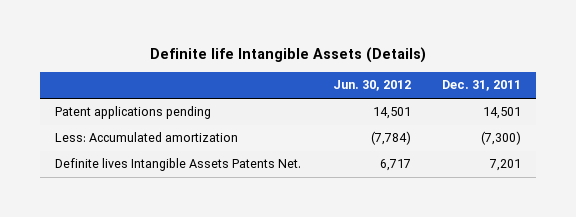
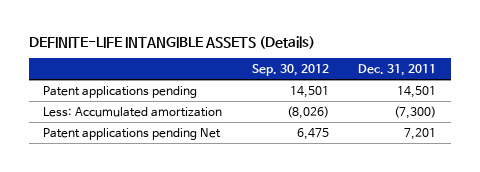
[150,47,427,64] Definite life Intangible Assets (Details) -> [28,35,315,49] DEFINITE-LIFE INTANGIBLE ASSETS (Details)
[332,80,411,92] Jun. 30, 2012 -> none
none -> [251,63,329,76] Sep. 30, 2012
[55,158,302,172] Definite lives Intangible Assets Patents Net. -> [43,127,222,140] Patent applications pending Net

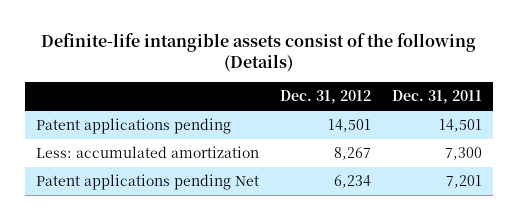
[28,35,315,49] DEFINITE-LIFE INTANGIBLE ASSETS (Details) -> [40,32,476,73] Definite-life intangible assets consist of the following (Details)
[251,63,329,76] Sep. 30, 2012 -> none
none -> [279,90,371,105] Dec. 31, 2012
[43,106,223,117] Less: Accumulated amortization -> [35,146,259,159] Less: accumulated amortization
[394,105,437,119] (7,300) -> [445,147,483,161] 7,300

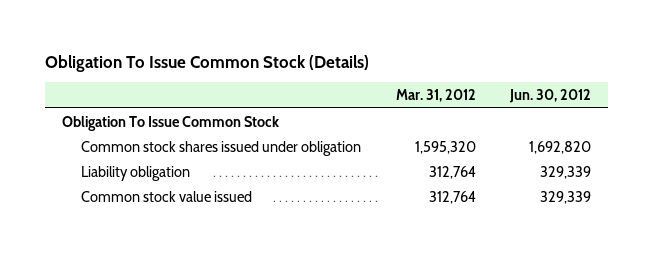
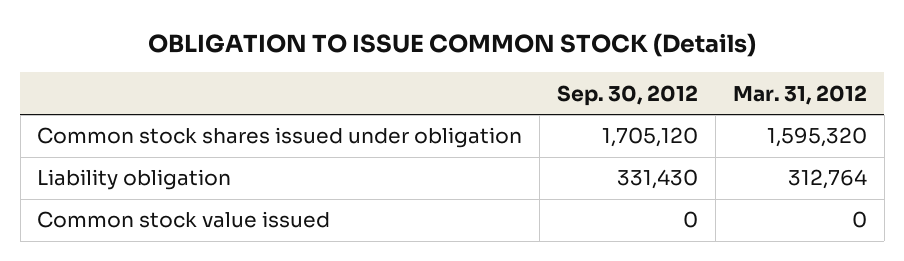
[45,54,370,72] Obligation To Issue Common Stock (Details) -> [148,32,757,57] OBLIGATION TO ISSUE COMMON STOCK (Details)
[508,89,591,104] Jun. 30, 2012 -> none
none -> [557,84,699,106] Sep. 30, 2012
[62,115,280,131] Obligation To Issue Common Stock -> none
[428,190,476,204] 312,764 -> [851,211,867,229] 0

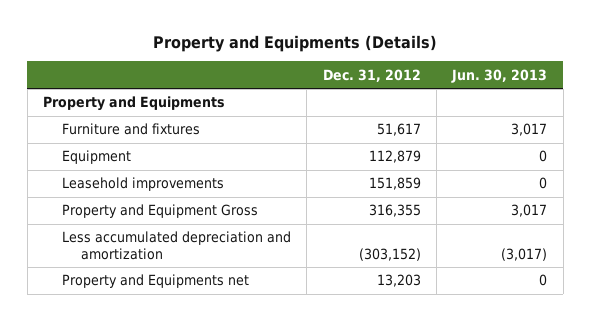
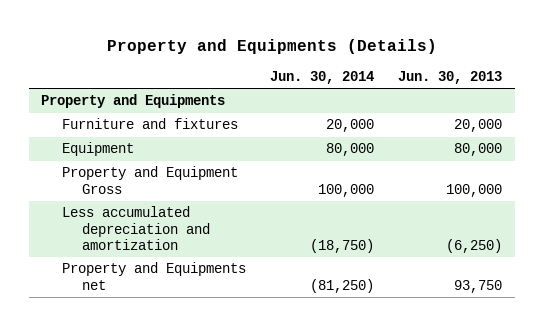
[322,68,421,82] Dec. 31, 2012 -> none
none -> [269,71,374,85] Jun. 30, 2014
[62,177,225,192] Leasehold improvements -> none
[511,123,548,137] 3,017 -> [454,119,503,133] 20,000
[539,150,548,163] 0 -> [454,143,503,157] 80,000
[511,204,548,218] 3,017 -> [446,183,503,197] 100,000
[501,247,548,261] (3,017) -> [446,239,503,254] (6,250)
[539,274,548,287] 0 -> [454,279,503,293] 93,750

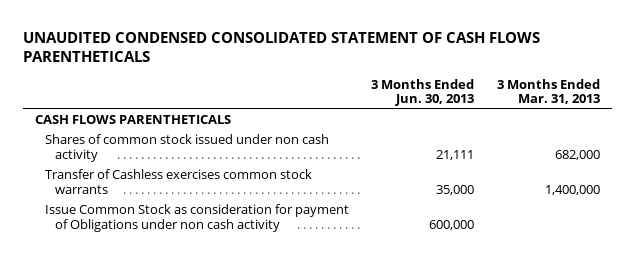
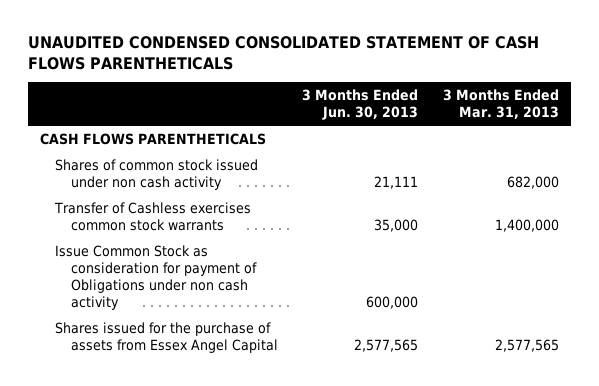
none -> [55,322,278,353] Shares issued for the purchase of assets from Essex Angel Capital

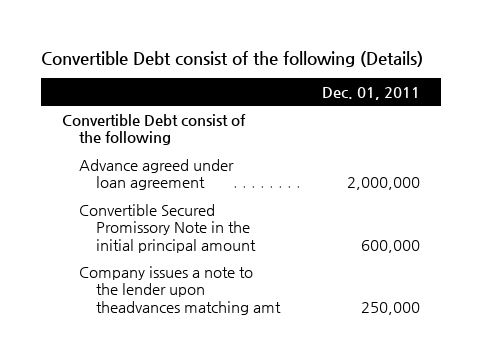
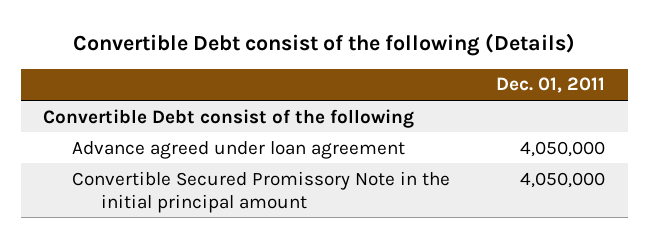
[79,265,282,315] Company issues a note to the lender upon theadvances matching amt -> none
[347,177,421,191] 2,000,000 -> [520,140,606,157] 4,050,000
[361,239,421,253] 600,000 -> [520,171,606,188] 4,050,000

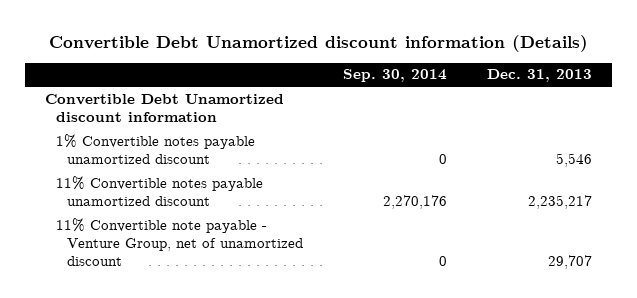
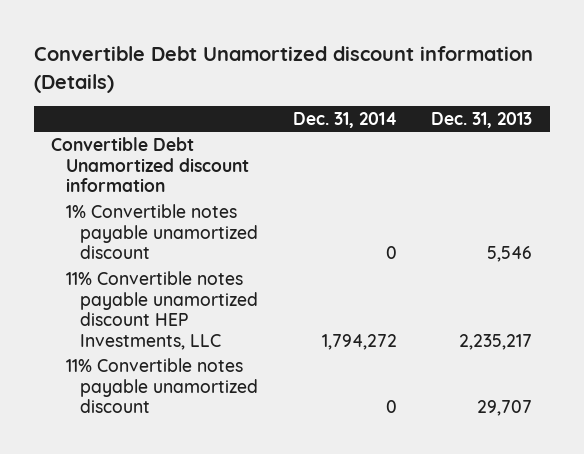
[343,69,448,83] Sep. 30, 2014 -> none
none -> [292,112,397,129] Dec. 31, 2014
[56,217,304,266] 11% Convertible note payable - Venture Group, net of unamortized discount -> none
none -> [65,270,259,350] 11% Convertible notes payable unamortized discount HEP Investments, LLC
[527,194,592,209] 2,235,217 -> [477,400,533,417] 29,707

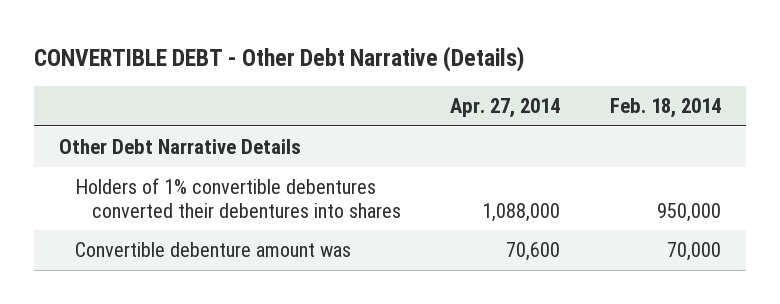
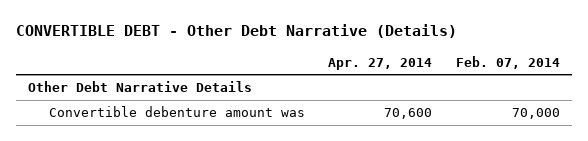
[609,98,721,119] Feb. 18, 2014 -> none
none -> [456,55,561,69] Feb. 07, 2014
[75,178,401,218] Holders of 1% convertible debentures converted their debentures into shares -> none

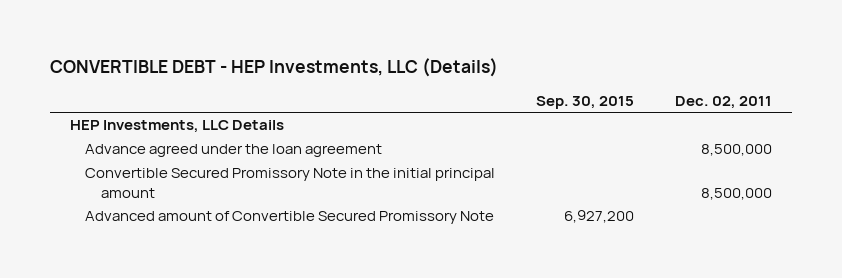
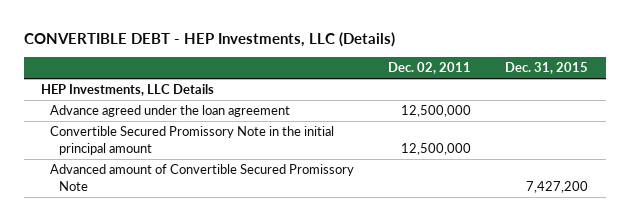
[536,95,635,109] Sep. 30, 2015 -> none
none -> [505,62,589,75] Dec. 31, 2015
[700,144,772,157] 8,500,000 -> [401,105,472,118] 12,500,000
[700,187,772,200] 8,500,000 -> [401,142,472,155] 12,500,000

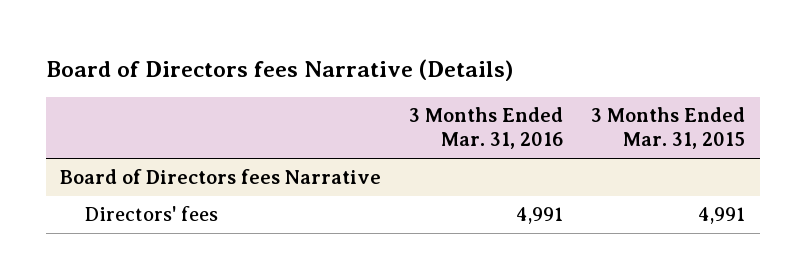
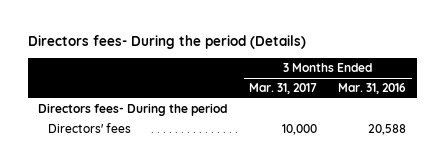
[45,58,513,81] Board of Directors fees Narrative (Details) -> [27,35,306,50] Directors fees- During the period (Details)
[591,107,746,150] 3 Months Ended Mar. 31, 2015 -> none
none -> [248,83,317,95] Mar. 31, 2017
[59,169,381,185] Board of Directors fees Narrative -> none
none -> [38,103,228,117] Directors fees- During the period
[516,207,564,225] 4,991 -> [368,124,407,136] 20,588

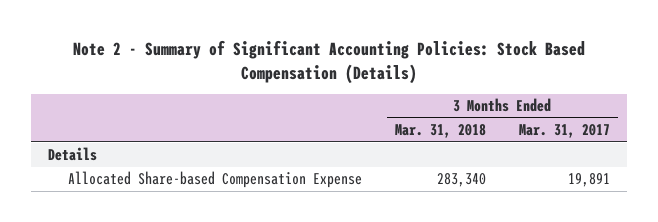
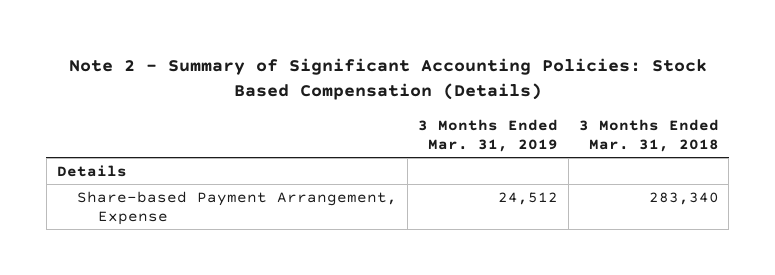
[519,124,611,139] Mar. 31, 2017 -> none
none -> [417,118,558,152] 3 Months Ended Mar. 31, 2019
[67,171,362,189] Allocated Share-based Compensation Expense -> [77,190,398,225] Share-based Payment Arrangement, Expense

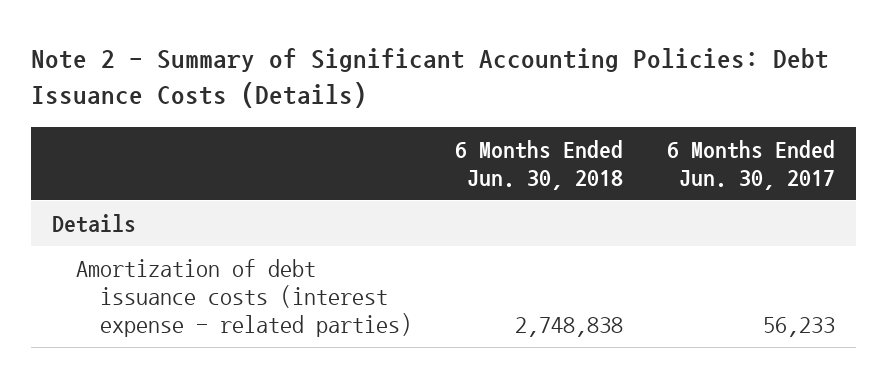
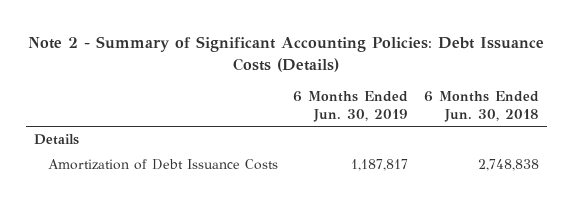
[666,139,835,190] 6 Months Ended Jun. 30, 2017 -> none
none -> [293,91,409,122] 6 Months Ended Jun. 30, 2019
[76,259,412,338] Amortization of debt issuance costs (interest expense - related parties) -> [47,159,278,171] Amortization of Debt Issuance Costs

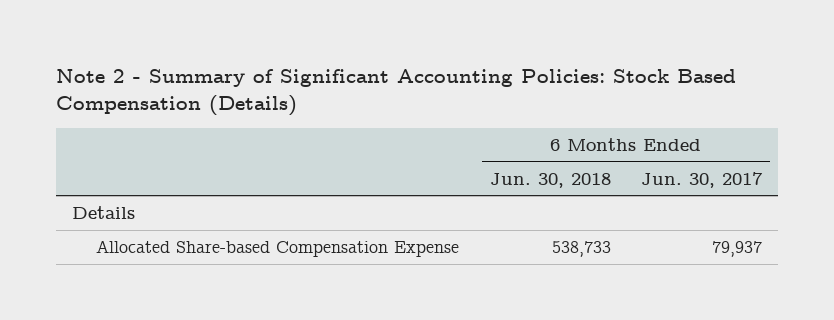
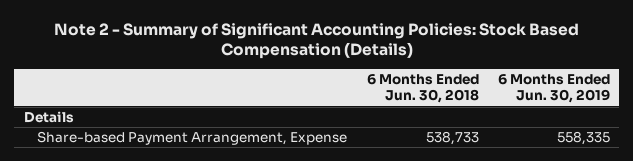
[641,171,764,188] Jun. 30, 2017 -> none
none -> [497,73,610,104] 6 Months Ended Jun. 30, 2019
[96,239,460,257] Allocated Share-based Compensation Expense -> [37,130,348,145] Share-based Payment Arrangement, Expense

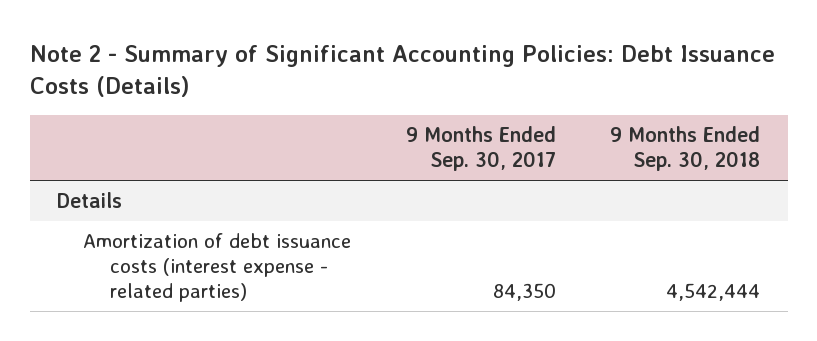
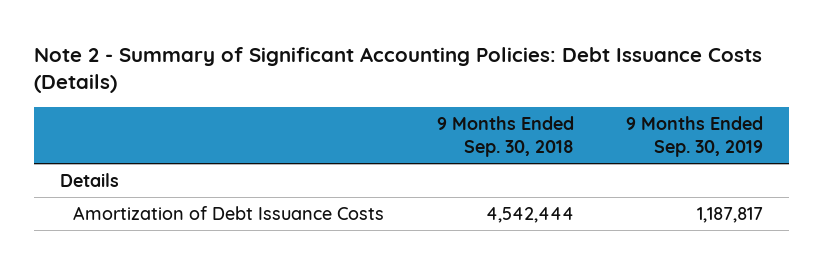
[405,126,556,172] 9 Months Ended Sep. 30, 2017 -> none
none -> [625,116,763,158] 9 Months Ended Sep. 30, 2019
[83,233,352,303] Amortization of debt issuance costs (interest expense - related parties) -> [73,205,385,220] Amortization of Debt Issuance Costs

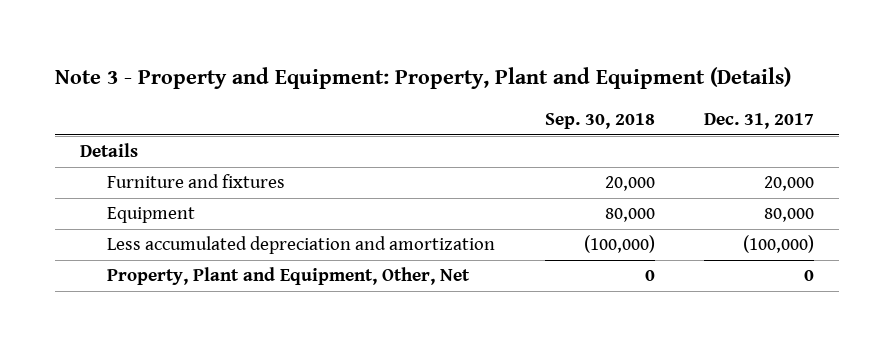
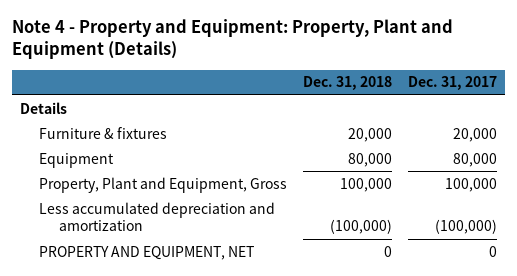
[55,67,792,90] Note 3 - Property and Equipment: Property, Plant and Equipment (Details) -> [11,19,453,60] Note 4 - Property and Equipment: Property, Plant and Equipment (Details)
[544,112,655,129] Sep. 30, 2018 -> none
none -> [303,76,393,91] Dec. 31, 2018
[107,174,286,189] Furniture and fixtures -> [39,126,168,139] Furniture & fixtures
none -> [39,176,288,193] Property, Plant and Equipment, Gross
[107,267,471,286] Property, Plant and Equipment, Other, Net -> [39,245,255,260] PROPERTY AND EQUIPMENT, NET

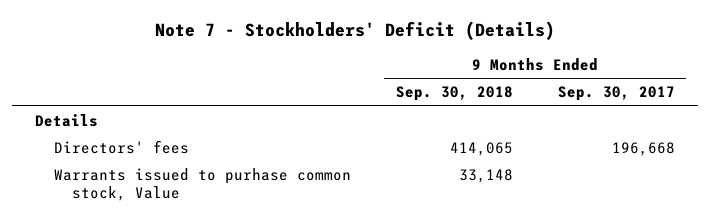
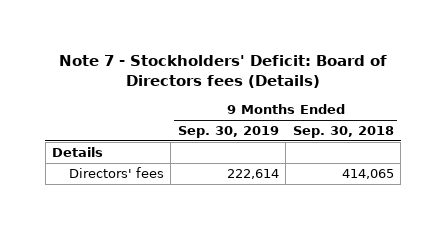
[154,20,555,40] Note 7 - Stockholders' Deficit (Details) -> [58,54,387,89] Note 7 - Stockholders' Deficit: Board of Directors fees (Details)
[558,86,676,102] Sep. 30, 2017 -> none
none -> [177,126,279,139] Sep. 30, 2019
[53,168,351,201] Warrants issued to purhase common stock, Value -> none

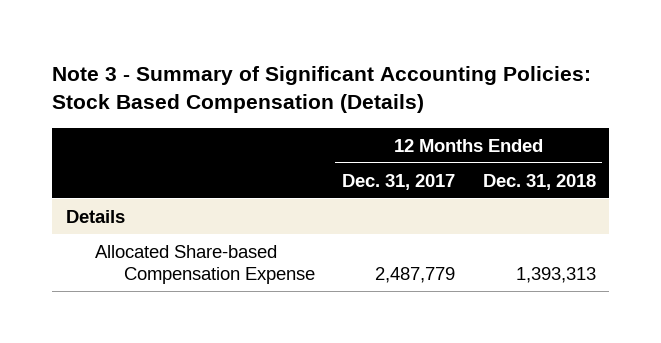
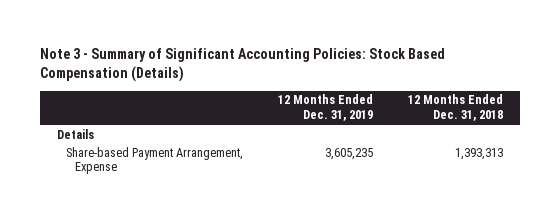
[342,173,456,190] Dec. 31, 2017 -> none
none -> [277,94,373,122] 12 Months Ended Dec. 31, 2019
[94,244,315,285] Allocated Share-based Compensation Expense -> [66,146,244,175] Share-based Payment Arrangement, Expense

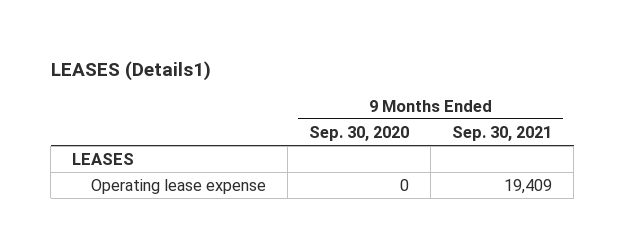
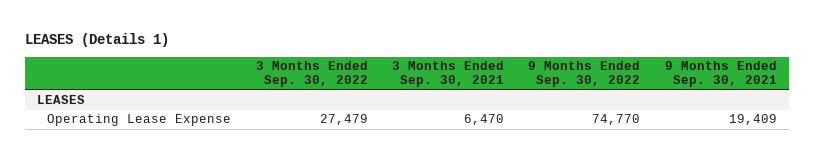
[50,61,211,82] LEASES (Details1) -> [25,33,170,48] LEASES (Details 1)
[309,125,410,141] Sep. 30, 2020 -> none
none -> [255,61,368,88] 3 Months Ended Sep. 30, 2022
none -> [392,61,505,88] 3 Months Ended Sep. 30, 2021
none -> [528,61,641,88] 9 Months Ended Sep. 30, 2022
[91,178,267,194] Operating lease expense -> [47,114,232,127] Operating Lease Expense

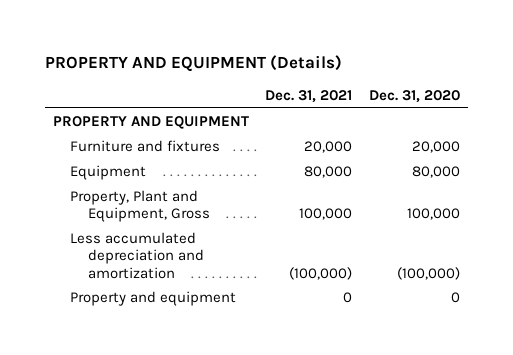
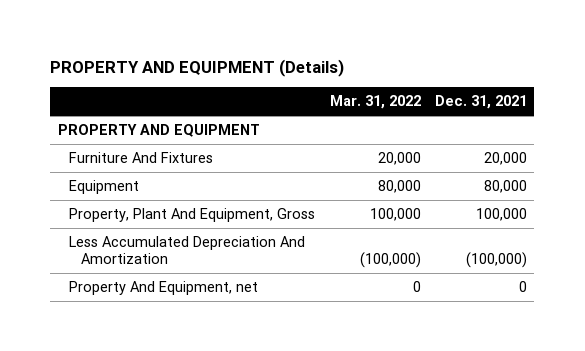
[368,89,460,103] Dec. 31, 2020 -> none
none -> [329,95,421,110] Mar. 31, 2022
[70,140,221,153] Furniture and fixtures -> [69,152,214,164] Furniture And Fixtures
[70,190,211,223] Property, Plant and Equipment, Gross -> [69,208,316,223] Property, Plant And Equipment, Gross
[70,232,205,279] Less accumulated depreciation and amortization -> [69,236,306,265] Less Accumulated Depreciation And Amortization
[70,291,237,307] Property and equipment -> [69,281,259,296] Property And Equipment, net

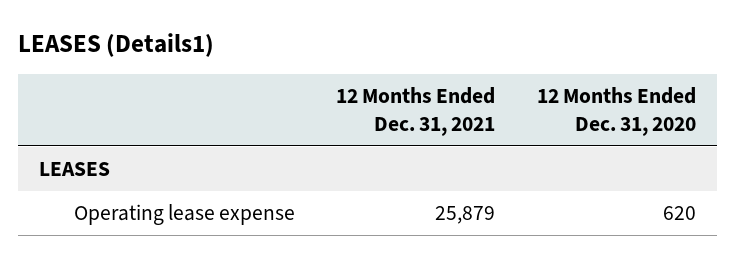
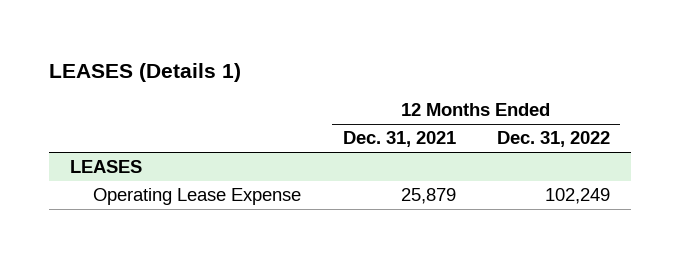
[18,32,215,57] LEASES (Details1) -> [49,62,242,82] LEASES (Details 1)
[537,86,697,136] 12 Months Ended Dec. 31, 2020 -> none
none -> [497,131,611,148] Dec. 31, 2022
[73,204,295,226] Operating lease expense -> [93,188,302,206] Operating Lease Expense

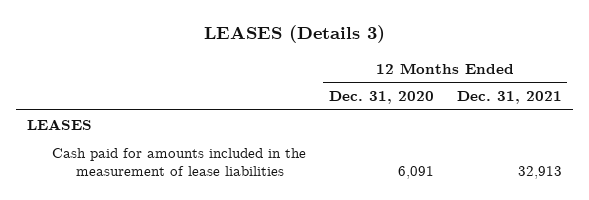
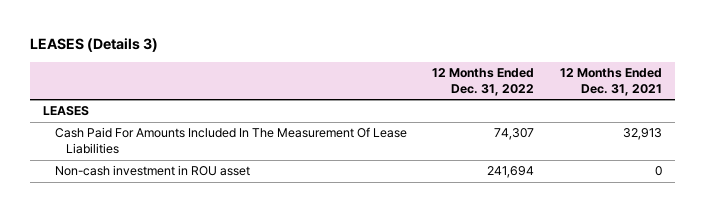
[328,91,434,105] Dec. 31, 2020 -> none
none -> [432,68,535,96] 12 Months Ended Dec. 31, 2022
[51,147,306,176] Cash paid for amounts included in the measurement of lease liabilities -> [54,127,407,154] Cash Paid For Amounts Included In The Measurement Of Lease Liabilities
none -> [54,165,250,177] Non-cash investment in ROU asset

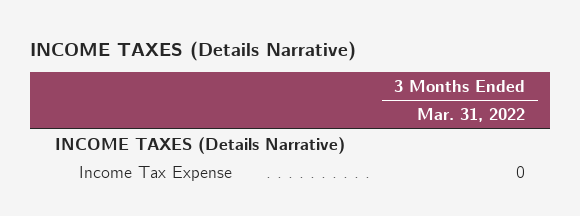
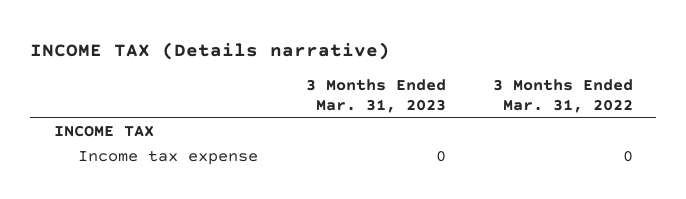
[30,40,357,61] INCOME TAXES (Details Narrative) -> [29,42,390,61] INCOME TAX (Details narrative)
none -> [305,79,446,114] 3 Months Ended Mar. 31, 2023
[54,136,345,154] INCOME TAXES (Details Narrative) -> [53,125,154,138] INCOME TAX
[78,165,232,181] Income Tax Expense -> [78,150,259,166] Income tax expense

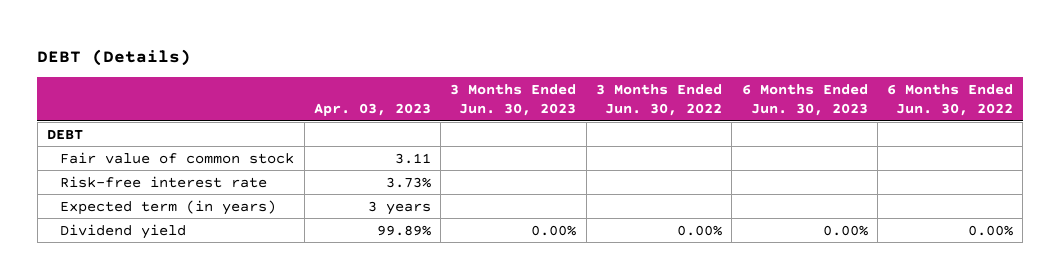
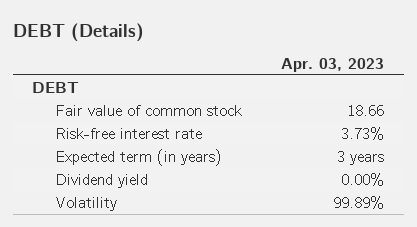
[450,83,577,117] 3 Months Ended Jun. 30, 2023 -> none
[595,83,722,117] 3 Months Ended Jun. 30, 2022 -> none
[741,83,868,117] 6 Months Ended Jun. 30, 2023 -> none
[887,83,1014,117] 6 Months Ended Jun. 30, 2022 -> none
[394,152,431,164] 3.11 -> [347,104,385,116] 18.66
[376,224,431,236] 99.89% -> [341,172,385,186] 0.00%
none -> [55,196,118,211] Volatility

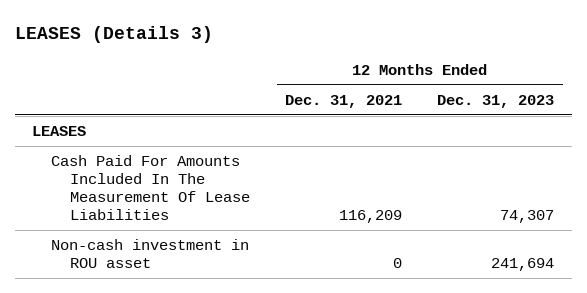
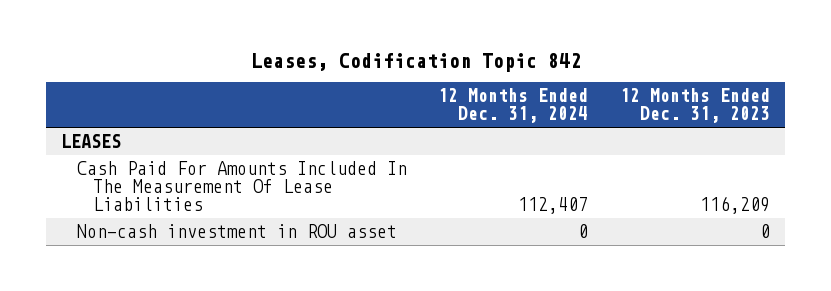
[15,26,214,44] LEASES (Details 3) -> [250,52,581,72] Leases, Codification Topic 842
[285,94,403,108] Dec. 31, 2021 -> none
none -> [438,88,589,124] 12 Months Ended Dec. 31, 2024
[500,209,555,223] 74,307 -> [699,196,770,215] 116,209
[491,258,555,272] 241,694 -> [759,223,770,238] 0

